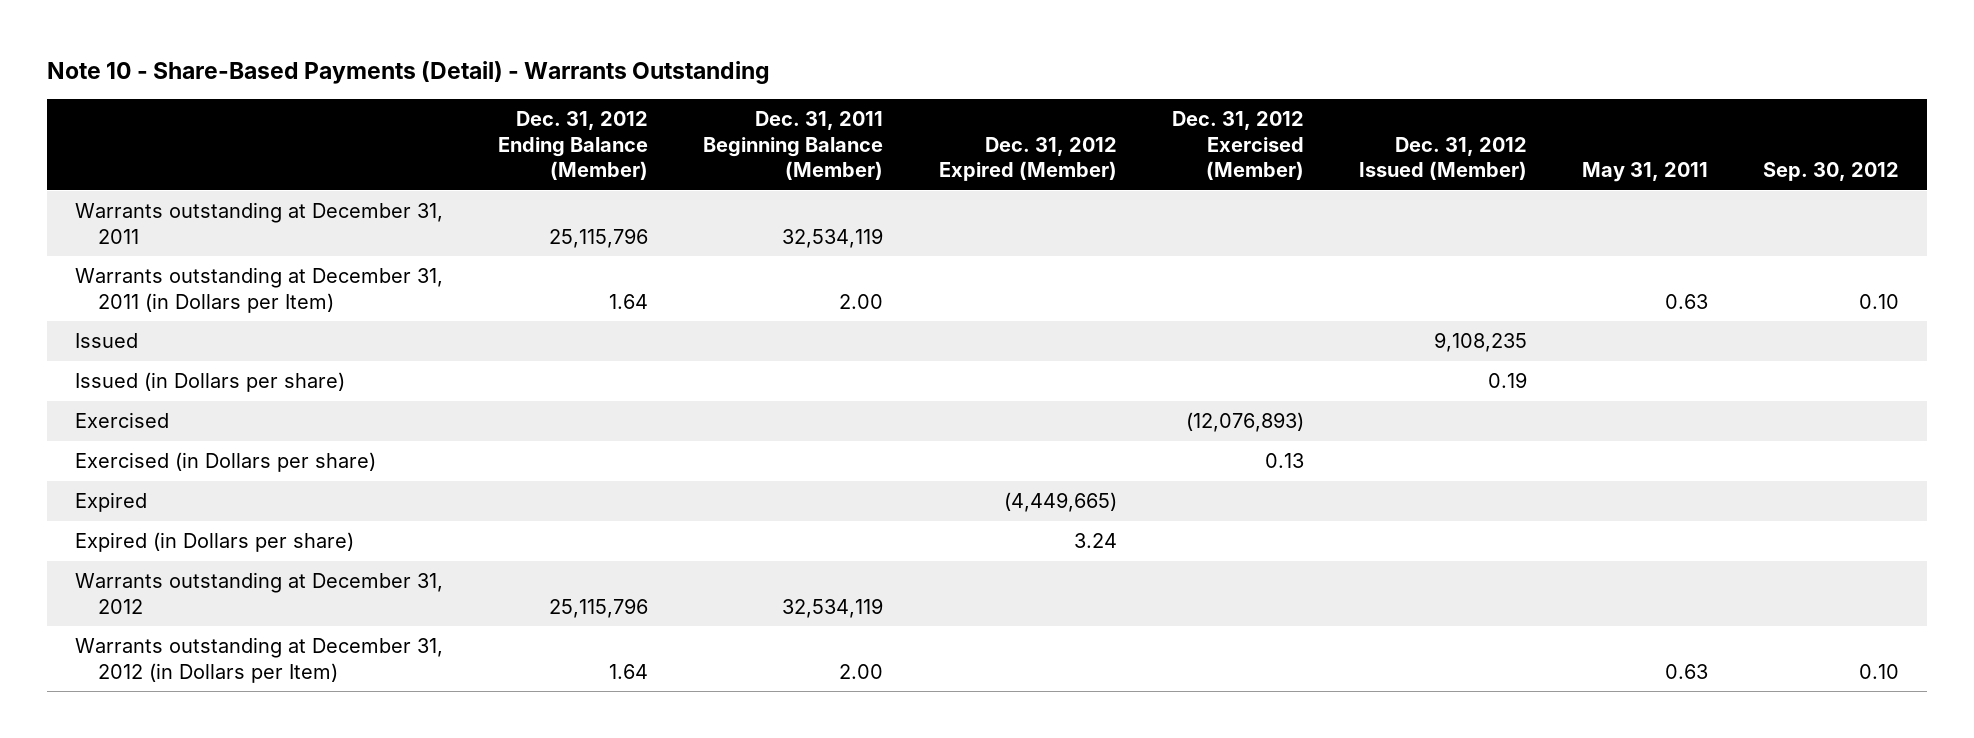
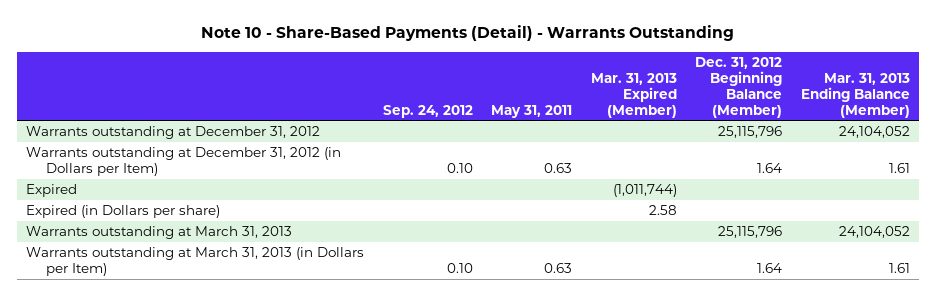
[498,110,649,181] Dec. 31, 2012 Ending Balance (Member) -> none
[703,110,884,181] Dec. 31, 2011 Beginning Balance (Member) -> none
[938,136,1117,182] Dec. 31, 2012 Expired (Member) -> none
[1171,110,1304,181] Dec. 31, 2012 Exercised (Member) -> none
[1359,136,1528,181] Dec. 31, 2012 Issued (Member) -> none
[1763,162,1900,182] Sep. 30, 2012 -> none
none -> [382,104,473,118] Sep. 24, 2012
none -> [590,72,677,118] Mar. 31, 2013 Expired (Member)
none -> [695,56,783,118] Dec. 31, 2012 Beginning Balance (Member)
none -> [800,72,910,118] Mar. 31, 2013 Ending Balance (Member)
[75,202,444,244] Warrants outstanding at December 31, 2011 -> none
[75,267,444,313] Warrants outstanding at December 31, 2011 (in Dollars per Item) -> none
[75,333,139,349] Issued -> none
[75,372,346,393] Issued (in Dollars per share) -> none
[75,412,170,429] Exercised -> none
[75,452,377,473] Exercised (in Dollars per share) -> none
[75,492,148,513] Expired -> [26,184,78,198] Expired
[75,532,355,553] Expired (in Dollars per share) -> [26,205,221,219] Expired (in Dollars per share)
none -> [26,226,293,240] Warrants outstanding at March 31, 2013
none -> [26,247,365,276] Warrants outstanding at March 31, 2013 (in Dollars per Item)

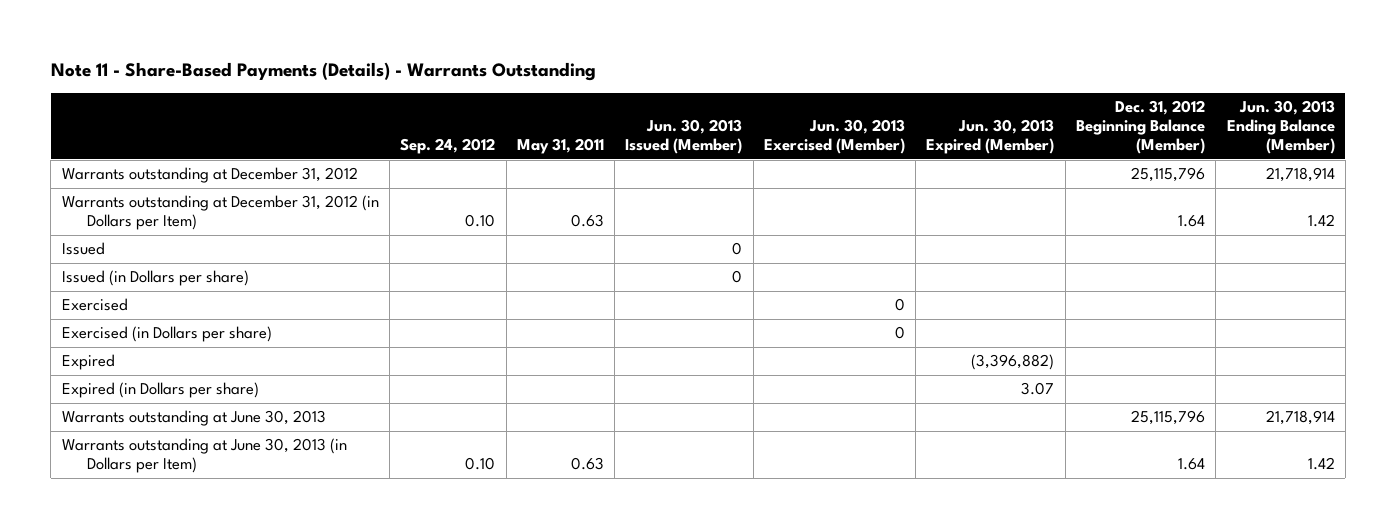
[201,25,735,42] Note 10 - Share-Based Payments (Detail) - Warrants Outstanding -> [50,62,596,82] Note 11 - Share-Based Payments (Details) - Warrants Outstanding
[590,72,677,118] Mar. 31, 2013 Expired (Member) -> none
[800,72,910,118] Mar. 31, 2013 Ending Balance (Member) -> none
none -> [625,119,743,155] Jun. 30, 2013 Issued (Member)
none -> [763,119,905,155] Jun. 30, 2013 Exercised (Member)
none -> [926,119,1055,155] Jun. 30, 2013 Expired (Member)
none -> [1226,100,1335,155] Jun. 30, 2013 Ending Balance (Member)
none -> [61,242,105,256] Issued
none -> [61,270,249,287] Issued (in Dollars per share)
none -> [61,298,128,312] Exercised
none -> [61,326,272,343] Exercised (in Dollars per share)
[26,226,293,240] Warrants outstanding at March 31, 2013 -> [61,410,326,427] Warrants outstanding at June 30, 2013
[26,247,365,276] Warrants outstanding at March 31, 2013 (in Dollars per Item) -> [61,438,347,474] Warrants outstanding at June 30, 2013 (in Dollars per Item)

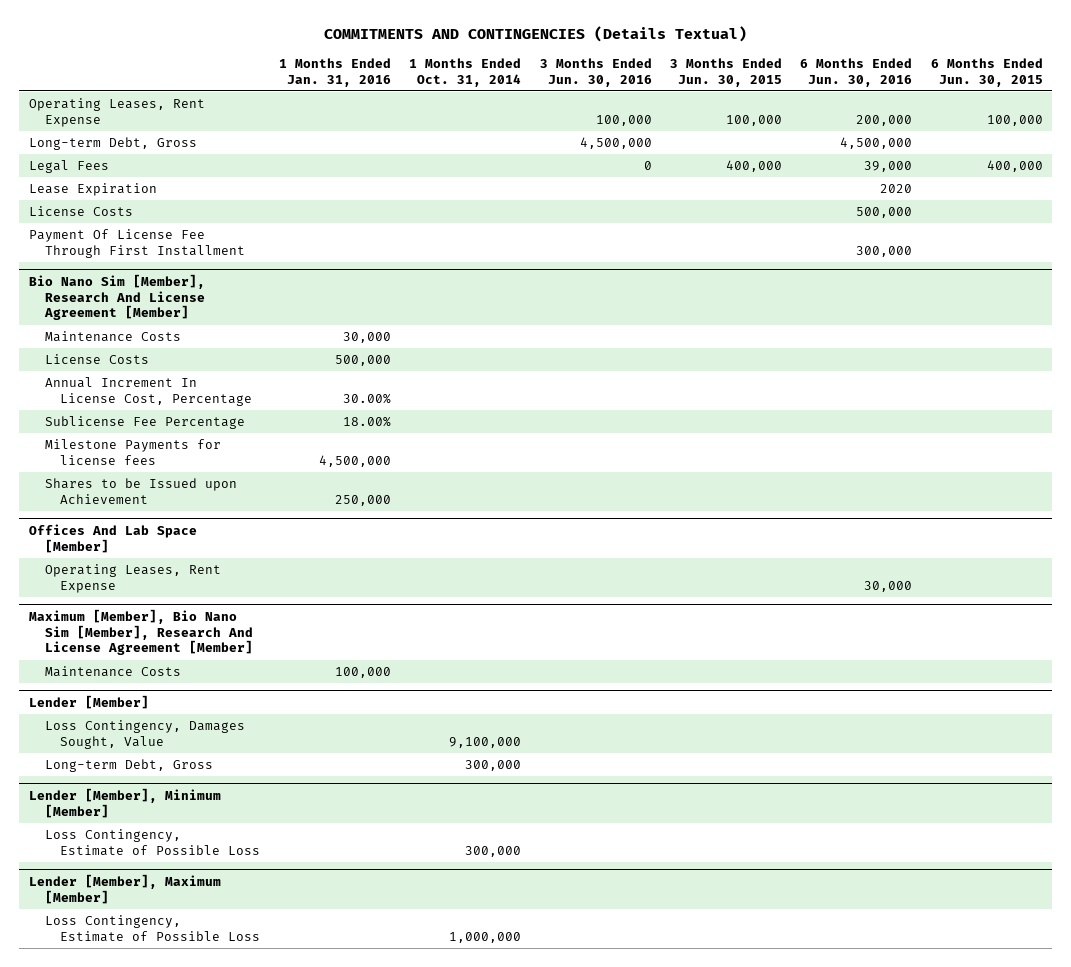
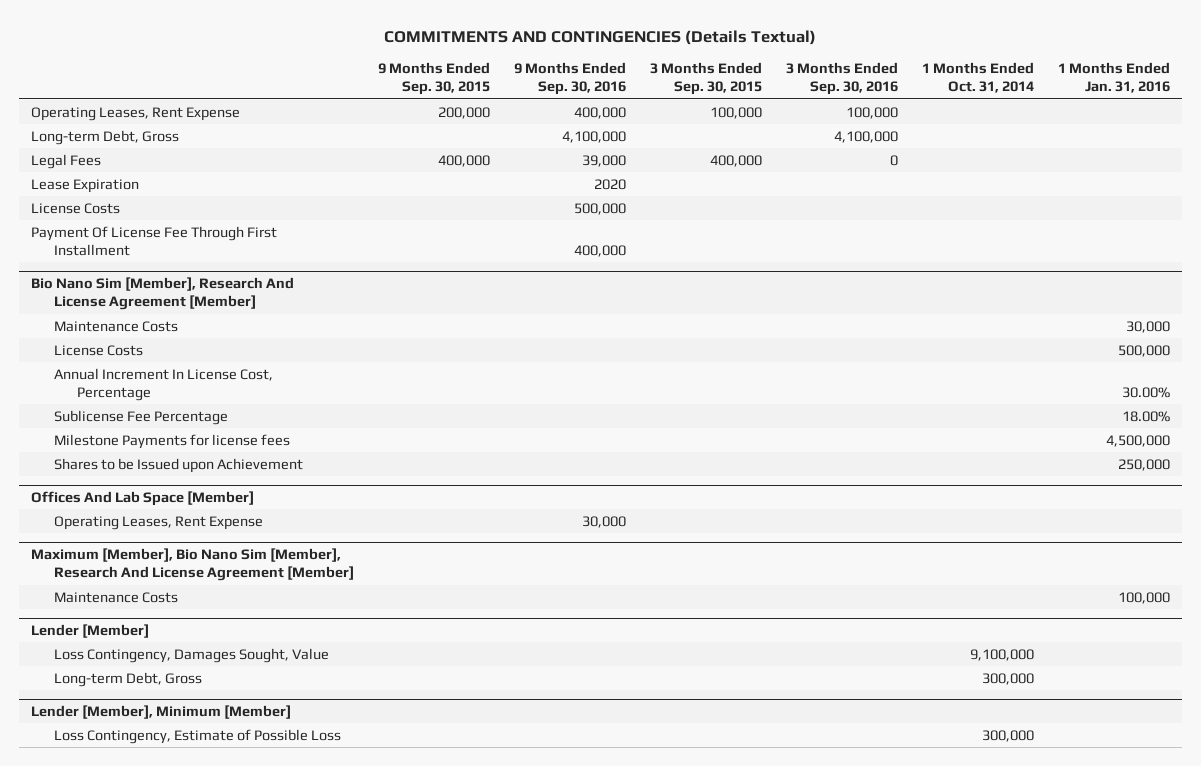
[539,57,652,87] 3 Months Ended Jun. 30, 2016 -> none
[669,57,782,87] 3 Months Ended Jun. 30, 2015 -> none
[800,57,913,87] 6 Months Ended Jun. 30, 2016 -> none
[930,57,1043,87] 6 Months Ended Jun. 30, 2015 -> none
none -> [377,62,490,96] 9 Months Ended Sep. 30, 2015
none -> [513,62,626,96] 9 Months Ended Sep. 30, 2016
none -> [649,62,762,96] 3 Months Ended Sep. 30, 2015
none -> [785,62,898,96] 3 Months Ended Sep. 30, 2016
[28,873,221,904] Lender [Member], Maximum [Member] -> none
[44,915,261,942] Loss Contingency, Estimate of Possible Loss -> none

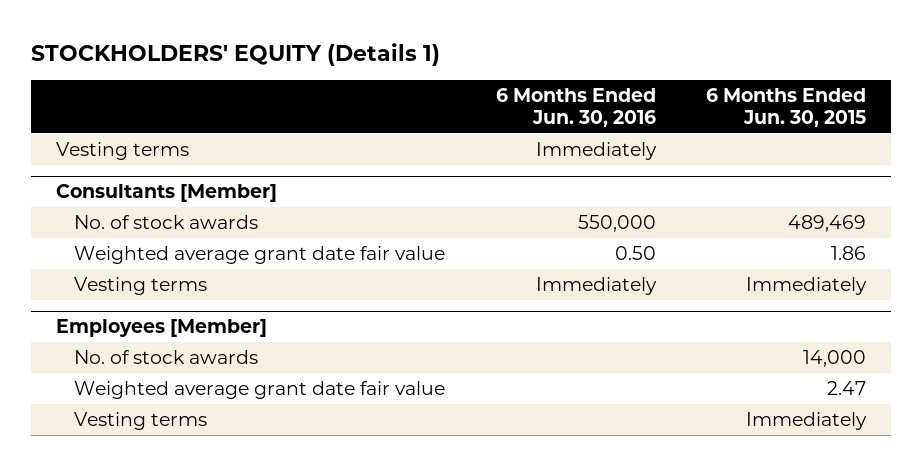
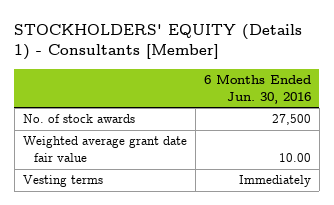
[30,42,440,66] STOCKHOLDERS' EQUITY (Details 1) -> [14,23,303,61] STOCKHOLDERS' EQUITY (Details 1) - Consultants [Member]
[706,87,867,127] 6 Months Ended Jun. 30, 2015 -> none
none -> [22,114,135,124] No. of stock awards
none -> [22,136,187,163] Weighted average grant date fair value
[56,184,278,203] Consultants [Member] -> none
[73,214,258,229] No. of stock awards -> none
[73,245,445,264] Weighted average grant date fair value -> none
[73,276,207,295] Vesting terms -> none
[56,319,268,338] Employees [Member] -> none
[73,349,258,364] No. of stock awards -> none
[73,380,445,399] Weighted average grant date fair value -> none
[73,411,207,430] Vesting terms -> none

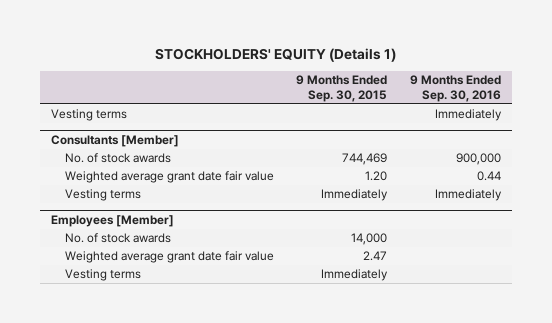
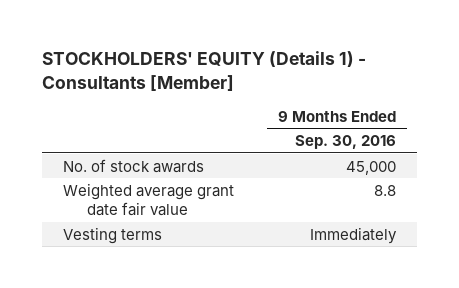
[155,47,397,62] STOCKHOLDERS' EQUITY (Details 1) -> [41,51,366,91] STOCKHOLDERS' EQUITY (Details 1) - Consultants [Member]
[296,75,388,102] 9 Months Ended Sep. 30, 2015 -> none
none -> [63,158,205,173] No. of stock awards
none -> [63,182,235,216] Weighted average grant date fair value
[51,134,180,147] Consultants [Member] -> none
[64,153,171,164] No. of stock awards -> none
[64,171,274,184] Weighted average grant date fair value -> none
[64,189,141,202] Vesting terms -> none
[51,214,175,227] Employees [Member] -> none
[64,233,171,244] No. of stock awards -> none
[64,251,274,264] Weighted average grant date fair value -> none
[64,269,141,282] Vesting terms -> none

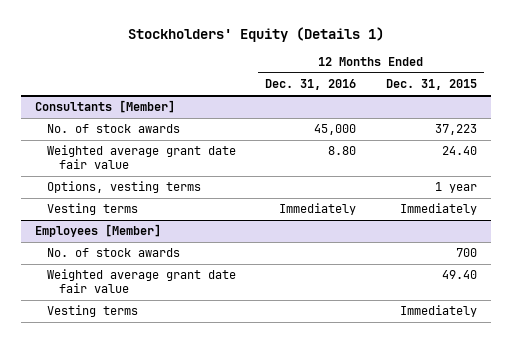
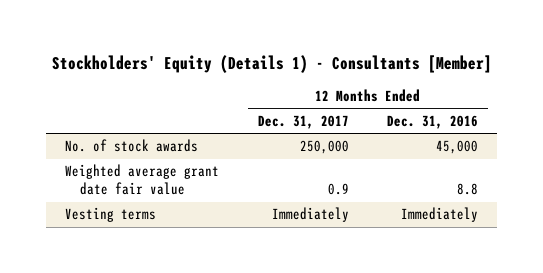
[128,27,385,43] Stockholders' Equity (Details 1) -> [51,54,492,73] Stockholders' Equity (Details 1) - Consultants [Member]
[385,79,477,91] Dec. 31, 2015 -> none
none -> [257,114,349,129] Dec. 31, 2017
[35,100,176,114] Consultants [Member] -> none
[47,181,202,194] Options, vesting terms -> none
[328,146,357,156] 8.80 -> [457,183,479,196] 8.8
[35,224,162,238] Employees [Member] -> none
[47,248,181,258] No. of stock awards -> none
[47,269,237,293] Weighted average grant date fair value -> none
[47,305,139,318] Vesting terms -> none

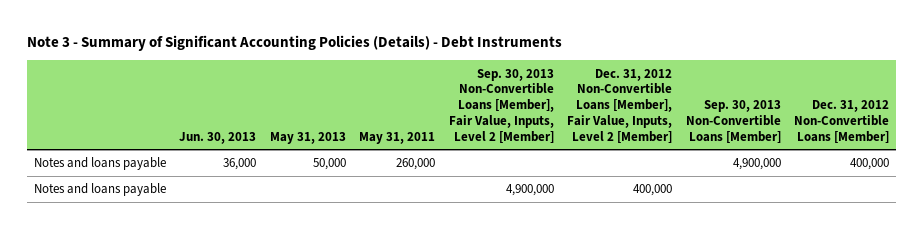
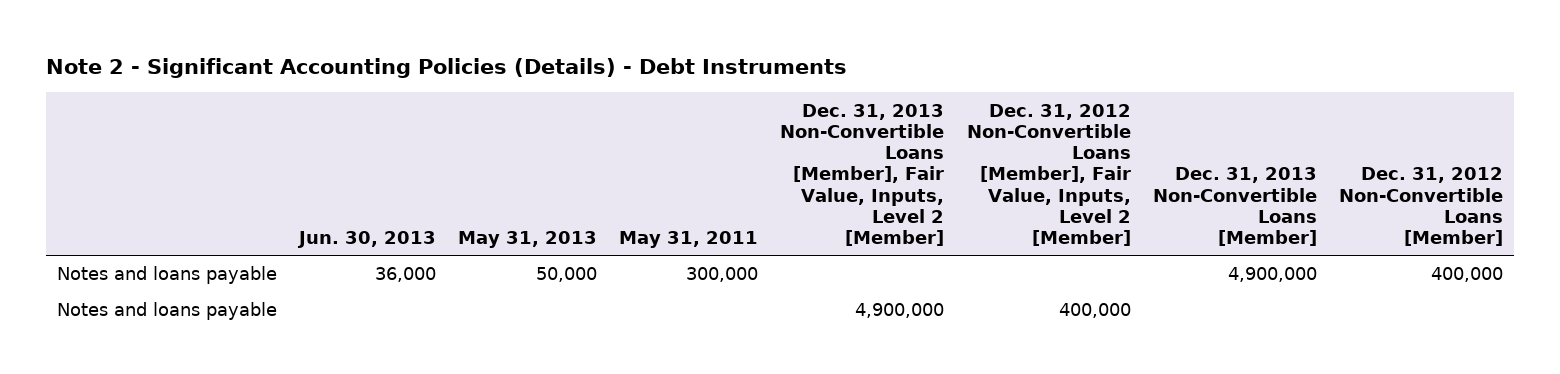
[27,35,563,52] Note 3 - Summary of Significant Accounting Policies (Details) - Debt Instruments -> [45,58,847,79] Note 2 - Significant Accounting Policies (Details) - Debt Instruments
[448,68,554,143] Sep. 30, 2013 Non-Convertible Loans [Member], Fair Value, Inputs, Level 2 [Member] -> none
[685,100,781,143] Sep. 30, 2013 Non-Convertible Loans [Member] -> none
none -> [780,103,945,247] Dec. 31, 2013 Non-Convertible Loans [Member], Fair Value, Inputs, Level 2 [Member]
none -> [1152,167,1317,247] Dec. 31, 2013 Non-Convertible Loans [Member]
[396,158,436,171] 260,000 -> [686,267,759,283] 300,000

